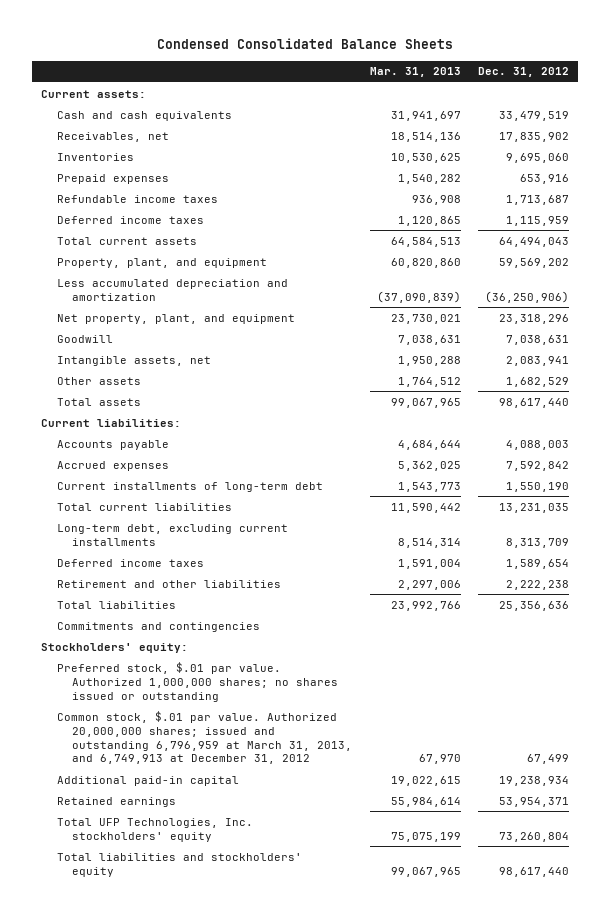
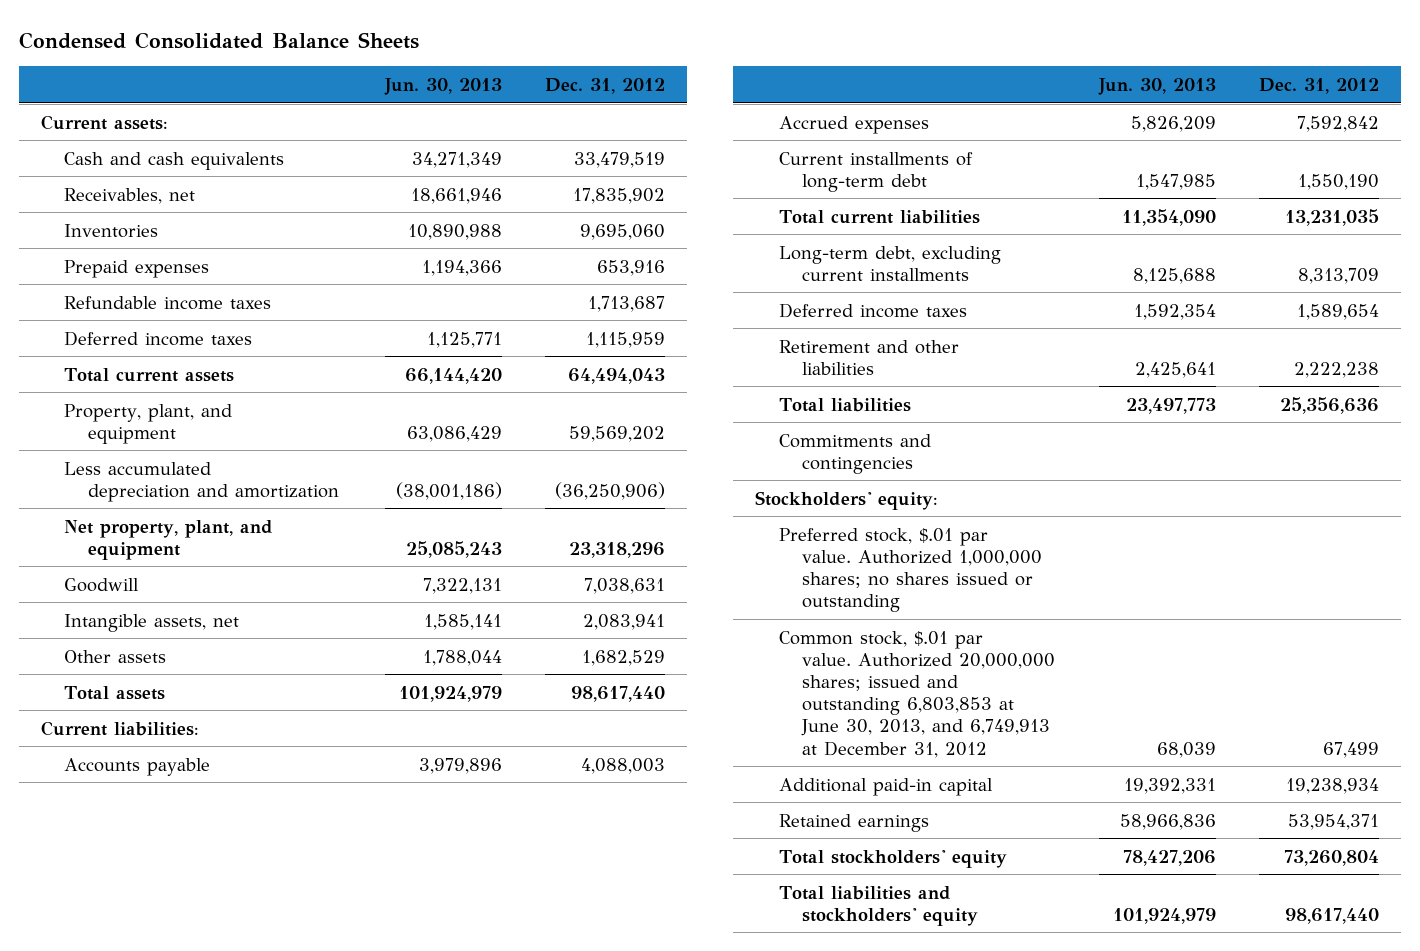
[369,67,461,78] Mar. 31, 2013 -> none
none -> [383,77,502,95] Jun. 30, 2013
[56,710,353,765] Common stock, $.01 par value. Authorized 20,000,000 shares; issued and outstanding 6,796,959 at March 31, 2013, and 6,749,913 at December 31, 2012 -> [778,630,1056,758] Common stock, $.01 par value. Authorized 20,000,000 shares; issued and outstanding 6,803,853 at June 30, 2013, and 6,749,913 at December 31, 2012
[56,817,253,842] Total UFP Technologies, Inc. stockholders' equity -> [778,849,1007,868] Total stockholders' equity

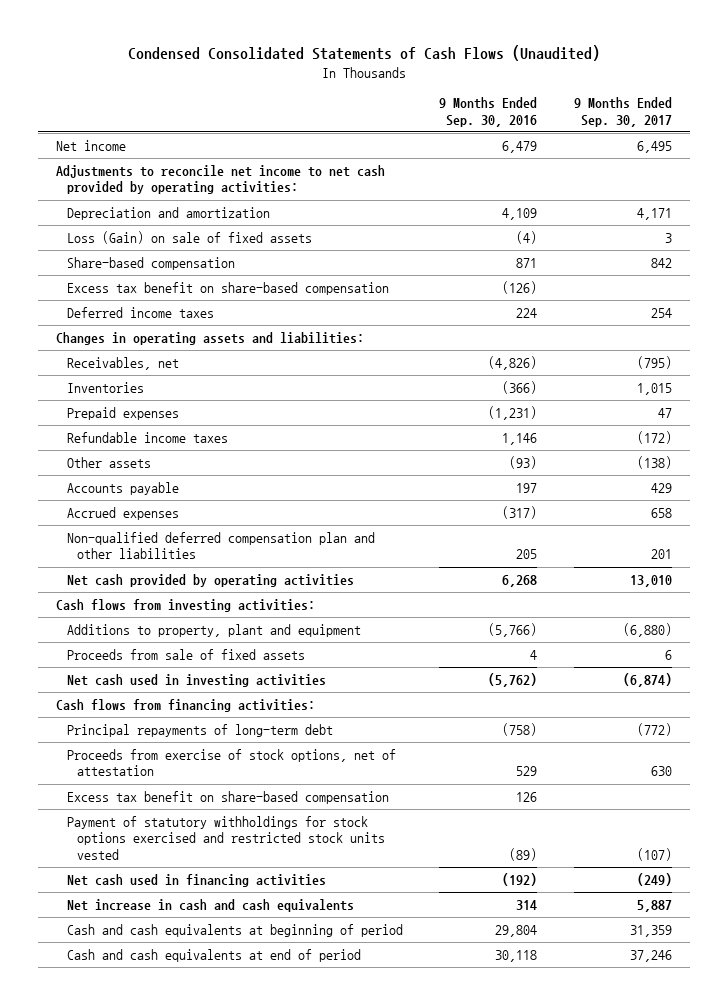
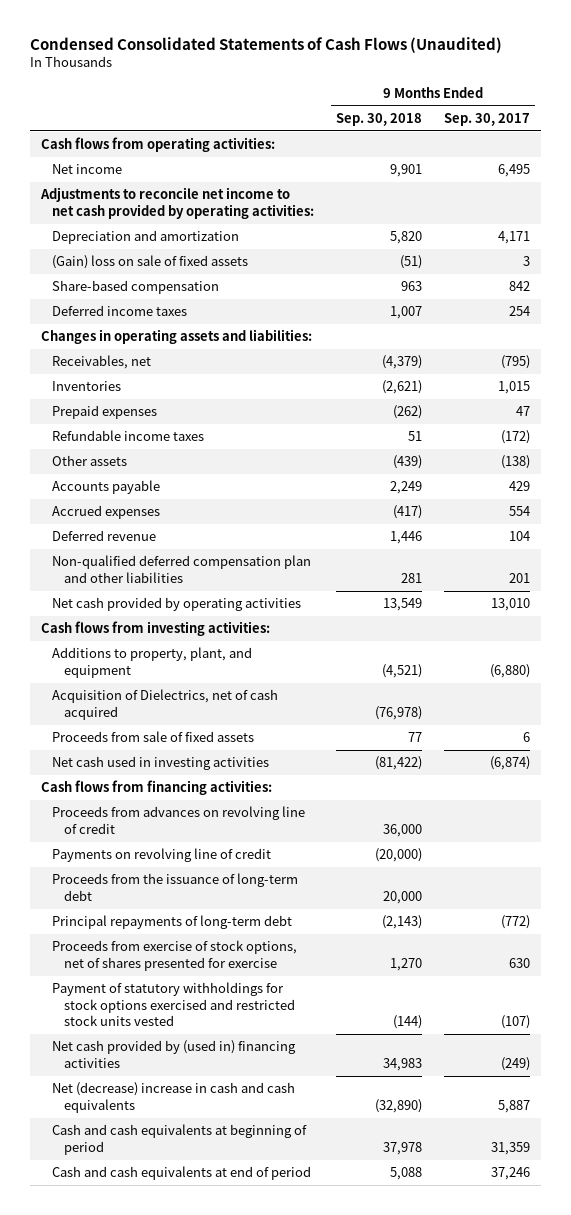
[439,97,538,127] 9 Months Ended Sep. 30, 2016 -> none
none -> [336,112,423,126] Sep. 30, 2018
none -> [40,137,275,153] Cash flows from operating activities:
[66,230,312,244] Loss (Gain) on sale of fixed assets -> [52,255,249,270] (Gain) loss on sale of fixed assets
[66,281,389,295] Excess tax benefit on share-based compensation -> none
[651,507,673,518] 658 -> [508,506,530,517] 554
none -> [52,530,157,542] Deferred revenue
[66,623,361,637] Additions to property, plant and equipment -> [52,647,253,678] Additions to property, plant, and equipment
none -> [52,689,279,720] Acquisition of Dielectrics, net of cash acquired
none -> [52,806,306,834] Proceeds from advances on revolving line of credit
none -> [52,848,272,863] Payments on revolving line of credit
none -> [52,873,299,901] Proceeds from the issuance of long-term debt
[66,790,389,804] Excess tax benefit on share-based compensation -> none
[66,748,396,777] Proceeds from exercise of stock options, net of attestation -> [52,940,298,971] Proceeds from exercise of stock options, net of shares presented for exercise
[66,873,326,887] Net cash used in financing activities -> [52,1040,297,1068] Net cash provided by (used in) financing activities
[66,898,354,912] Net increase in cash and cash equivalents -> [52,1082,296,1113] Net (decrease) increase in cash and cash equivalents

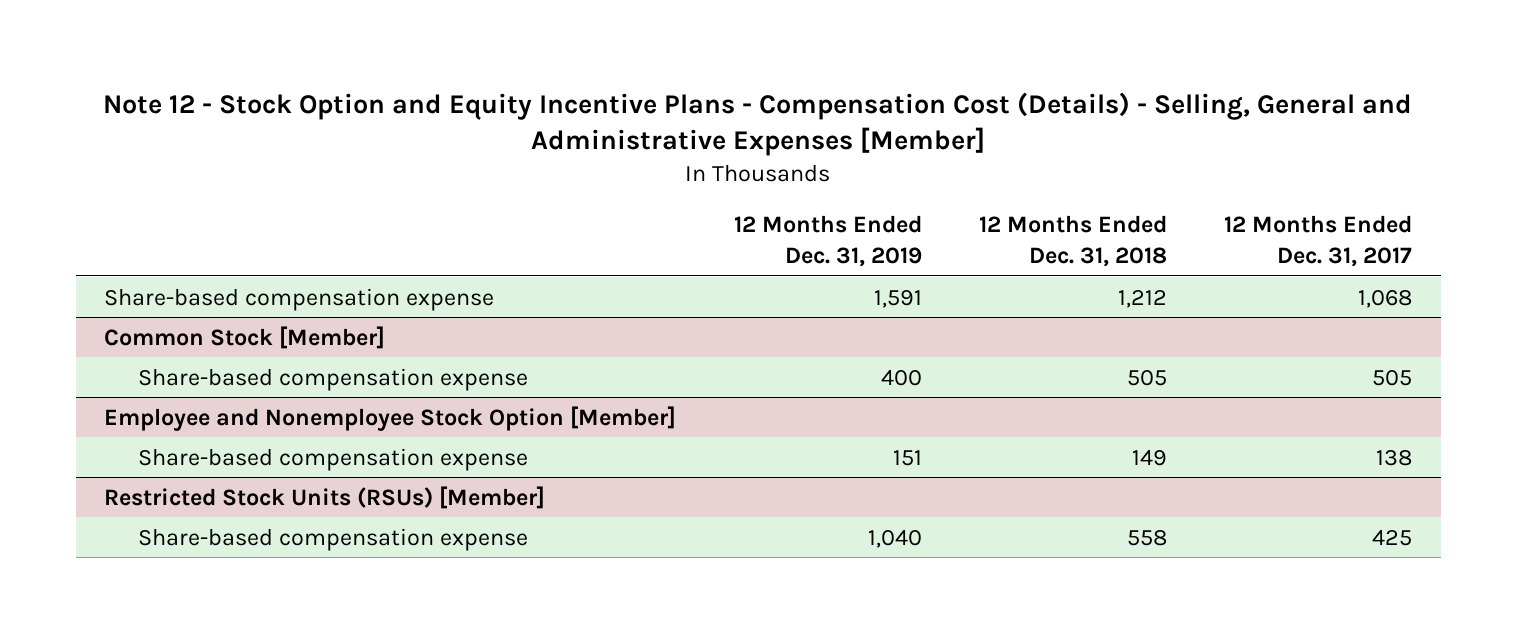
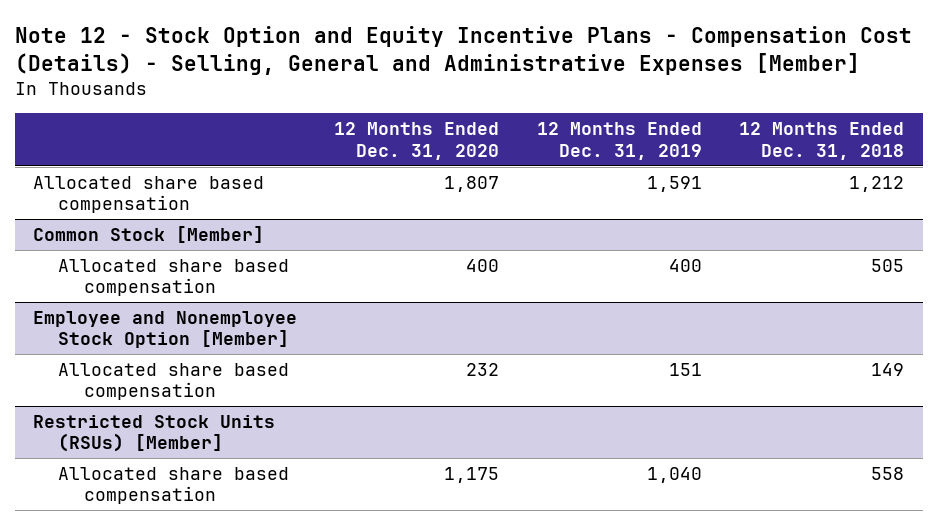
[1224,215,1413,267] 12 Months Ended Dec. 31, 2017 -> none
none -> [334,122,500,160] 12 Months Ended Dec. 31, 2020
[104,287,495,311] Share-based compensation expense -> [33,176,265,214] Allocated share based compensation
[137,367,528,391] Share-based compensation expense -> [58,259,290,297] Allocated share based compensation
[137,447,528,471] Share-based compensation expense -> [58,363,290,401] Allocated share based compensation
[137,527,528,551] Share-based compensation expense -> [58,467,290,505] Allocated share based compensation

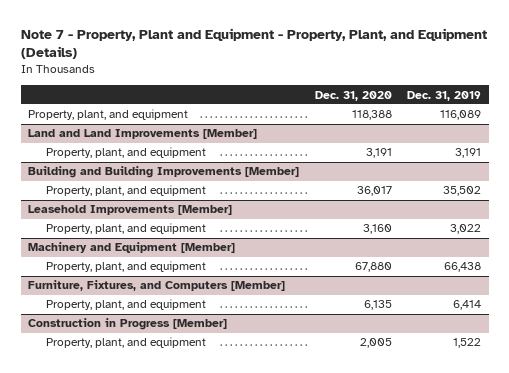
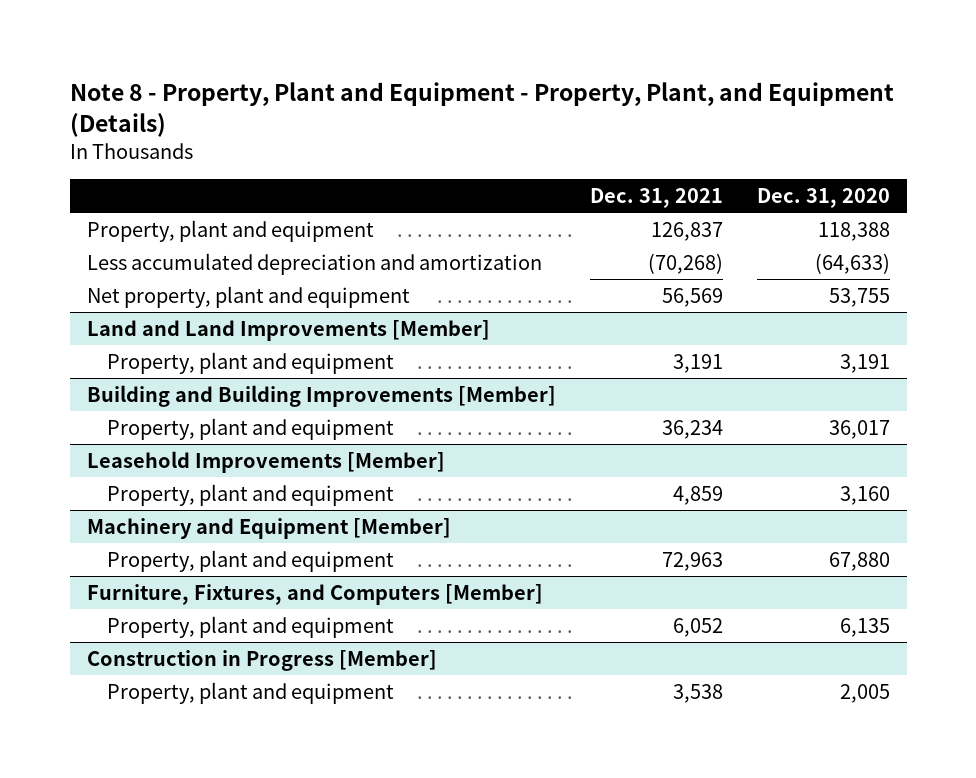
[20,28,487,60] Note 7 - Property, Plant and Equipment - Property, Plant, and Equipment (Details) -> [69,81,894,138] Note 8 - Property, Plant and Equipment - Property, Plant, and Equipment (Details)
[407,90,482,101] Dec. 31, 2019 -> none
none -> [589,188,723,209] Dec. 31, 2021
[28,109,189,121] Property, plant, and equipment -> [86,219,374,242] Property, plant and equipment
none -> [86,252,542,275] Less accumulated depreciation and amortization
none -> [86,285,410,308] Net property, plant and equipment
[46,147,207,159] Property, plant, and equipment -> [107,351,395,374] Property, plant and equipment
[46,185,207,197] Property, plant, and equipment -> [107,417,395,440] Property, plant and equipment
[46,223,207,235] Property, plant, and equipment -> [107,483,395,506] Property, plant and equipment
[46,261,207,273] Property, plant, and equipment -> [107,549,395,572] Property, plant and equipment
[46,299,207,311] Property, plant, and equipment -> [107,615,395,638] Property, plant and equipment
[46,337,207,349] Property, plant, and equipment -> [107,681,395,704] Property, plant and equipment

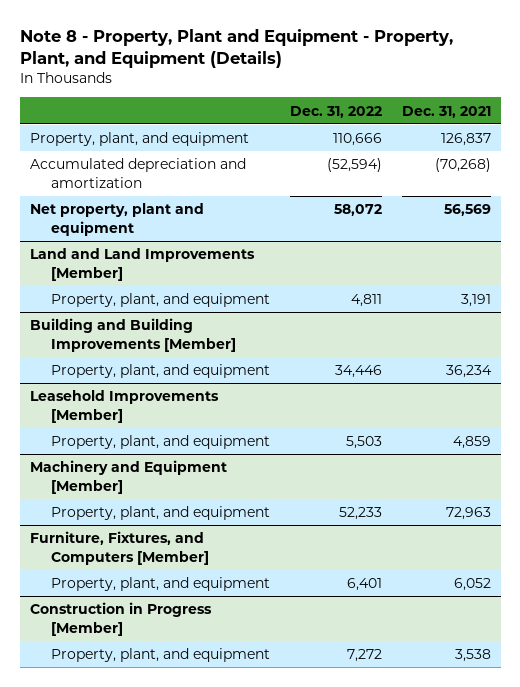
[756,188,890,209] Dec. 31, 2020 -> none
none -> [289,105,382,118] Dec. 31, 2022
[86,219,374,242] Property, plant and equipment -> [29,132,249,147] Property, plant, and equipment
[86,252,542,275] Less accumulated depreciation and amortization -> [29,158,246,188] Accumulated depreciation and amortization
[107,351,395,374] Property, plant and equipment -> [50,293,270,308] Property, plant, and equipment
[107,417,395,440] Property, plant and equipment -> [50,364,270,379] Property, plant, and equipment
[107,483,395,506] Property, plant and equipment -> [50,435,270,450] Property, plant, and equipment
[107,549,395,572] Property, plant and equipment -> [50,506,270,521] Property, plant, and equipment
[107,615,395,638] Property, plant and equipment -> [50,577,270,592] Property, plant, and equipment
[107,681,395,704] Property, plant and equipment -> [50,648,270,663] Property, plant, and equipment

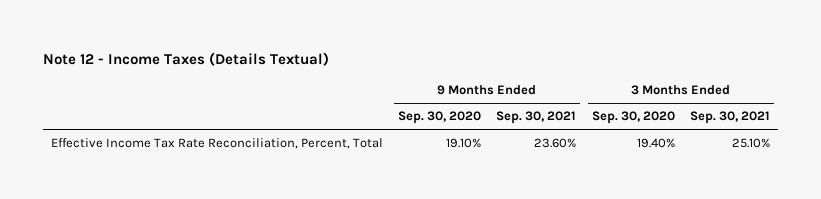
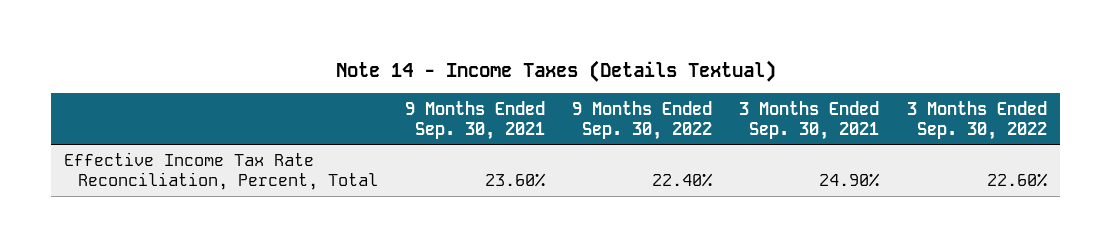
[43,51,330,66] Note 12 - Income Taxes (Details Textual) -> [335,59,776,82] Note 14 - Income Taxes (Details Textual)
[398,111,482,125] Sep. 30, 2020 -> none
[591,111,675,125] Sep. 30, 2020 -> none
none -> [572,100,713,140] 9 Months Ended Sep. 30, 2022
none -> [906,100,1047,140] 3 Months Ended Sep. 30, 2022
[732,138,771,149] 25.10% -> [819,173,881,188] 24.90%

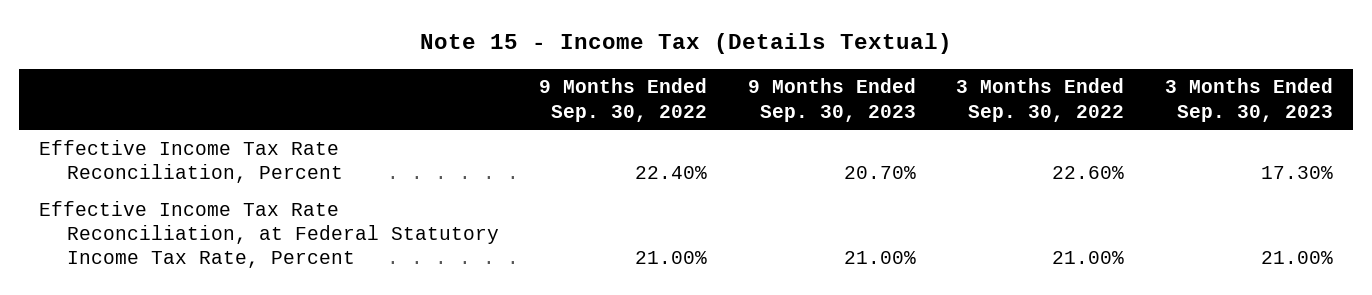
[335,59,776,82] Note 14 - Income Taxes (Details Textual) -> [419,33,952,55] Note 15 - Income Tax (Details Textual)
[405,100,546,140] 9 Months Ended Sep. 30, 2021 -> none
[739,100,880,140] 3 Months Ended Sep. 30, 2021 -> none
none -> [747,78,916,122] 9 Months Ended Sep. 30, 2023
none -> [1164,78,1333,122] 3 Months Ended Sep. 30, 2023
[64,152,379,191] Effective Income Tax Rate Reconciliation, Percent, Total -> [38,139,343,183] Effective Income Tax Rate Reconciliation, Percent
none -> [38,200,499,269] Effective Income Tax Rate Reconciliation, at Federal Statutory Income Tax Rate, Percent

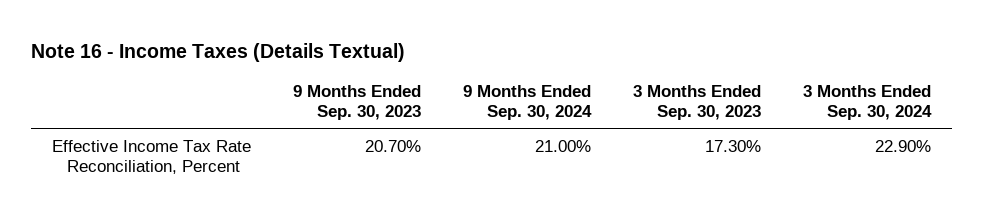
[419,33,952,55] Note 15 - Income Tax (Details Textual) -> [31,42,406,62] Note 16 - Income Taxes (Details Textual)
[539,78,708,122] 9 Months Ended Sep. 30, 2022 -> none
[956,78,1125,122] 3 Months Ended Sep. 30, 2022 -> none
none -> [463,85,593,121] 9 Months Ended Sep. 30, 2024
none -> [803,85,933,121] 3 Months Ended Sep. 30, 2024
[38,200,499,269] Effective Income Tax Rate Reconciliation, at Federal Statutory Income Tax Rate, Percent -> none

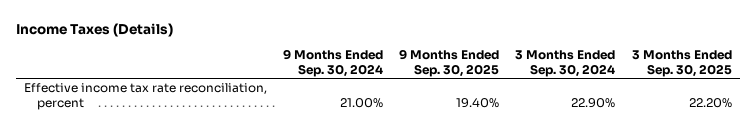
[31,42,406,62] Note 16 - Income Taxes (Details Textual) -> [15,23,173,38] Income Taxes (Details)
[293,85,422,121] 9 Months Ended Sep. 30, 2023 -> none
[633,85,762,121] 3 Months Ended Sep. 30, 2023 -> none
none -> [399,49,500,77] 9 Months Ended Sep. 30, 2025
none -> [631,50,732,77] 3 Months Ended Sep. 30, 2025
[52,139,252,174] Effective Income Tax Rate Reconciliation, Percent -> [24,83,268,110] Effective income tax rate reconciliation, percent

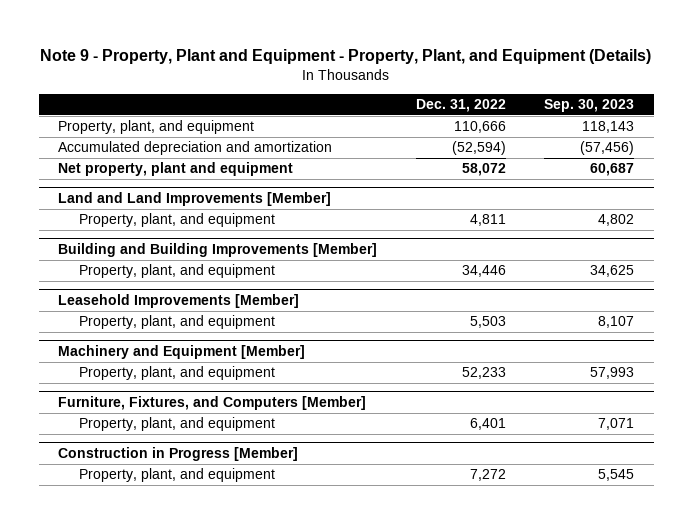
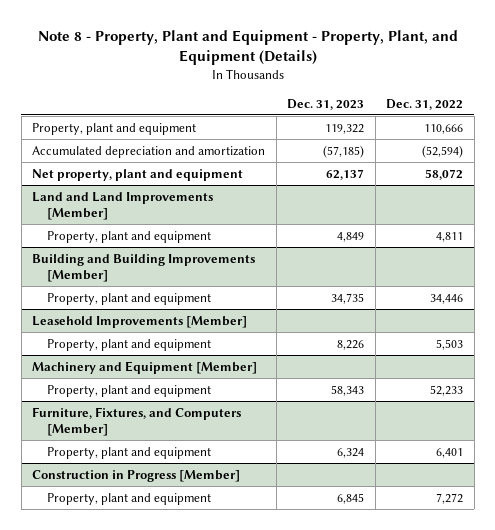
[40,48,652,64] Note 9 - Property, Plant and Equipment - Property, Plant, and Equipment (Details) -> [37,30,458,66] Note 8 - Property, Plant and Equipment - Property, Plant, and Equipment (Details)
[544,99,635,113] Sep. 30, 2023 -> none
none -> [287,98,365,110] Dec. 31, 2023
[58,120,255,135] Property, plant, and equipment -> [32,122,197,135] Property, plant and equipment
[79,213,276,228] Property, plant, and equipment -> [47,230,212,243] Property, plant and equipment
[79,264,276,279] Property, plant, and equipment -> [47,292,212,305] Property, plant and equipment
[79,315,276,330] Property, plant, and equipment -> [47,338,212,351] Property, plant and equipment
[79,366,276,381] Property, plant, and equipment -> [47,384,212,397] Property, plant and equipment
[79,417,276,432] Property, plant, and equipment -> [47,446,212,459] Property, plant and equipment
[79,468,276,483] Property, plant, and equipment -> [47,492,212,505] Property, plant and equipment

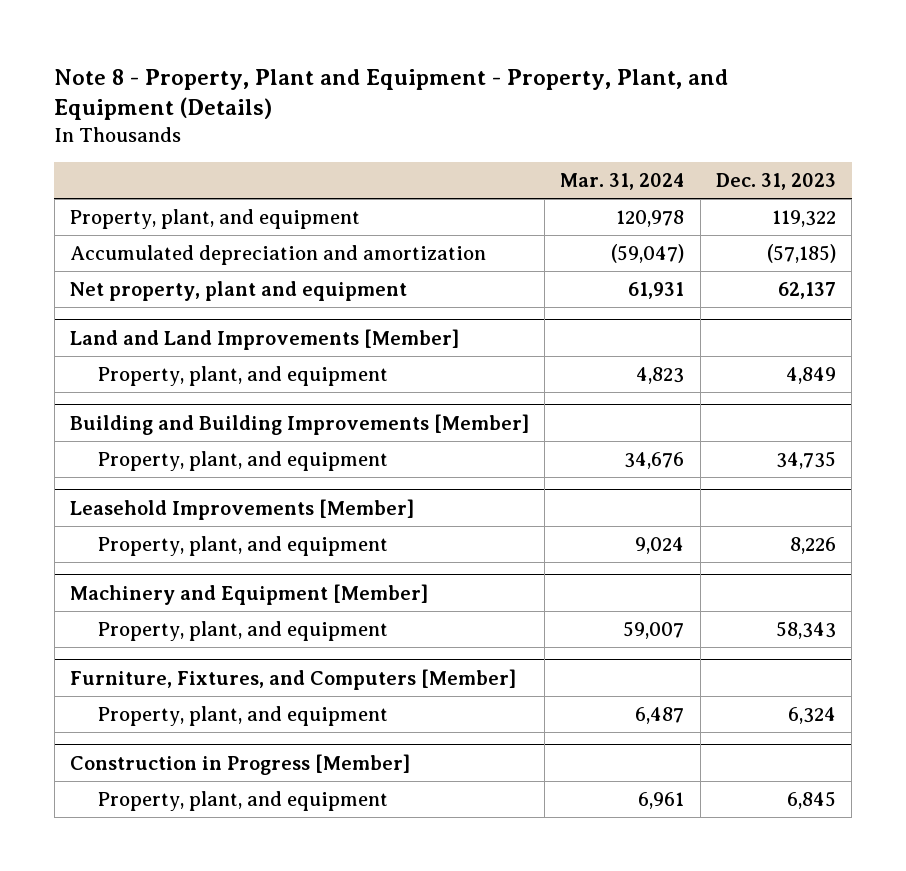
[386,98,464,110] Dec. 31, 2022 -> none
none -> [560,172,685,190] Mar. 31, 2024
[32,122,197,135] Property, plant and equipment -> [69,209,360,230] Property, plant, and equipment
[47,230,212,243] Property, plant and equipment -> [97,366,388,387] Property, plant, and equipment
[47,292,212,305] Property, plant and equipment -> [97,451,388,472] Property, plant, and equipment
[47,338,212,351] Property, plant and equipment -> [97,536,388,557] Property, plant, and equipment
[47,384,212,397] Property, plant and equipment -> [97,621,388,642] Property, plant, and equipment
[47,446,212,459] Property, plant and equipment -> [97,706,388,727] Property, plant, and equipment
[47,492,212,505] Property, plant and equipment -> [97,791,388,812] Property, plant, and equipment

